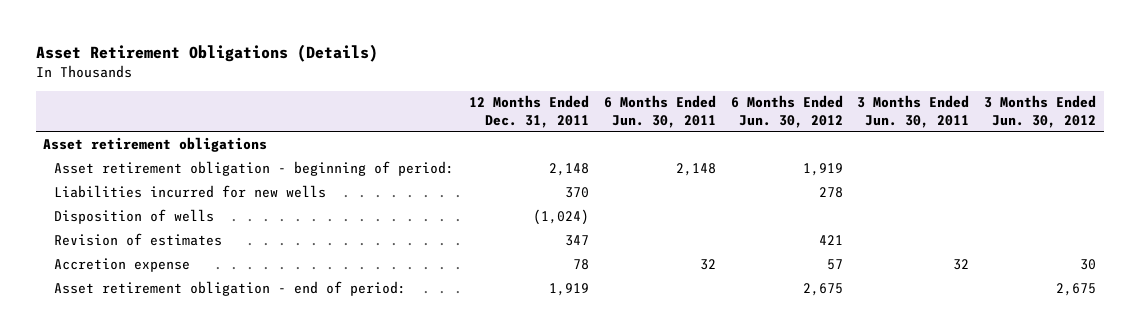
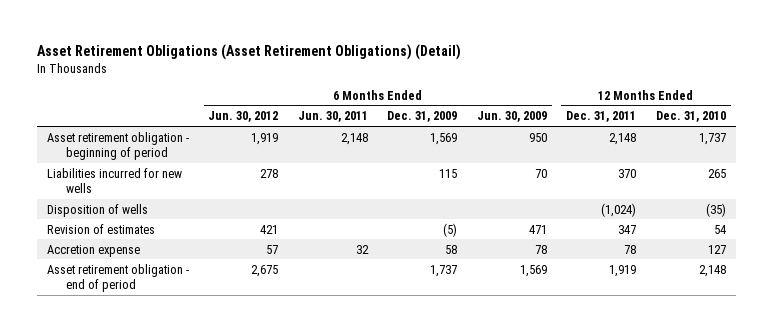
[35,43,378,62] Asset Retirement Obligations (Details) -> [37,44,462,61] Asset Retirement Obligations (Asset Retirement Obligations) (Detail)
[857,95,970,128] 3 Months Ended Jun. 30, 2011 -> none
[984,95,1097,128] 3 Months Ended Jun. 30, 2012 -> none
none -> [387,111,458,123] Dec. 31, 2009
none -> [476,111,547,123] Jun. 30, 2009
none -> [655,111,726,123] Dec. 31, 2010
[43,136,268,152] Asset retirement obligations -> none
[54,160,455,176] Asset retirement obligation - beginning of period: -> [46,131,189,161] Asset retirement obligation - beginning of period
[54,280,407,296] Asset retirement obligation - end of period: -> [46,263,189,293] Asset retirement obligation - end of period

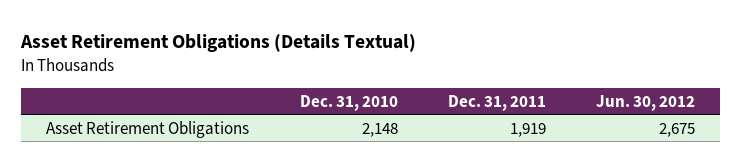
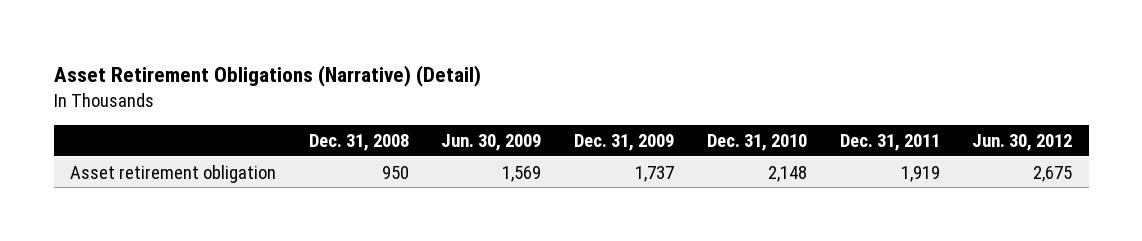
[20,33,417,52] Asset Retirement Obligations (Details Textual) -> [53,65,481,88] Asset Retirement Obligations (Narrative) (Detail)
none -> [308,133,409,151] Dec. 31, 2008
none -> [441,133,542,151] Jun. 30, 2009
none -> [574,133,675,151] Dec. 31, 2009
[46,120,250,138] Asset Retirement Obligations -> [70,164,277,183] Asset retirement obligation

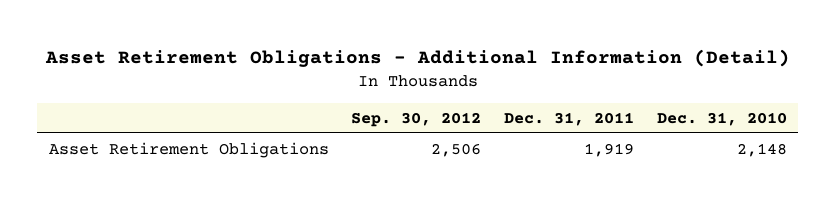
[53,65,481,88] Asset Retirement Obligations (Narrative) (Detail) -> [44,49,790,68] Asset Retirement Obligations - Additional Information (Detail)
[308,133,409,151] Dec. 31, 2008 -> none
[441,133,542,151] Jun. 30, 2009 -> none
[574,133,675,151] Dec. 31, 2009 -> none
[972,133,1073,151] Jun. 30, 2012 -> none
none -> [351,111,482,127] Sep. 30, 2012
[70,164,277,183] Asset retirement obligation -> [48,141,329,158] Asset Retirement Obligations

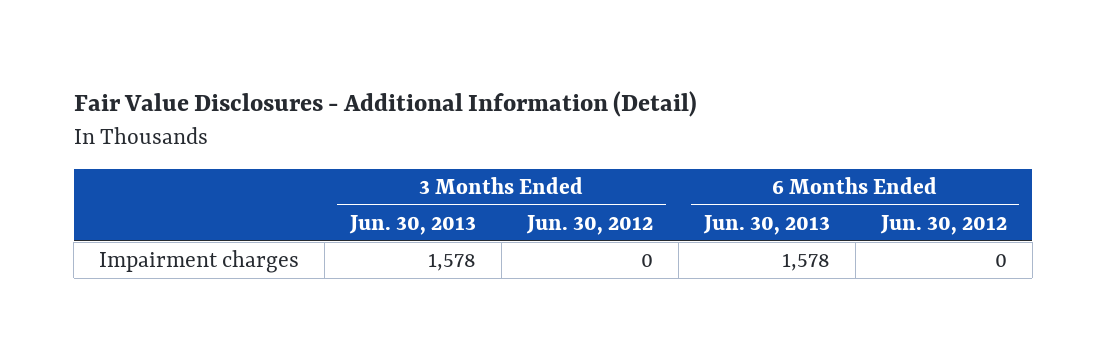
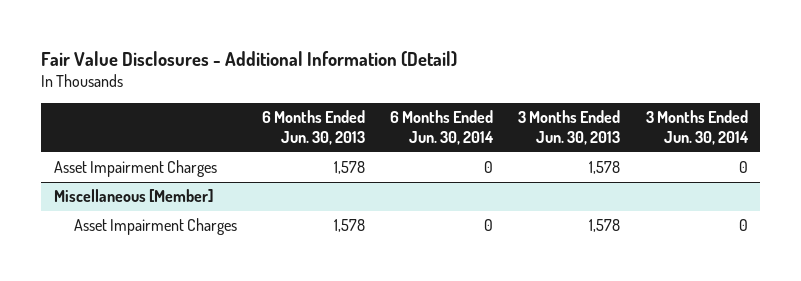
[525,214,653,235] Jun. 30, 2012 -> none
[879,214,1007,235] Jun. 30, 2012 -> none
none -> [390,110,495,146] 6 Months Ended Jun. 30, 2014
none -> [645,110,749,146] 3 Months Ended Jun. 30, 2014
[99,249,300,273] Impairment charges -> [53,160,217,178] Asset Impairment Charges
none -> [53,189,213,203] Miscellaneous [Member]
none -> [73,218,237,236] Asset Impairment Charges

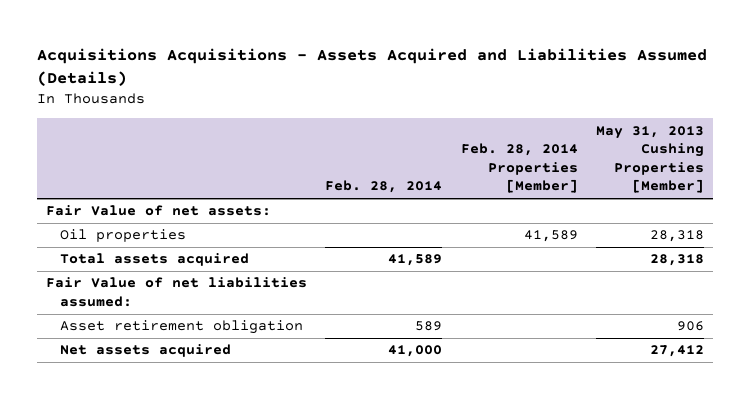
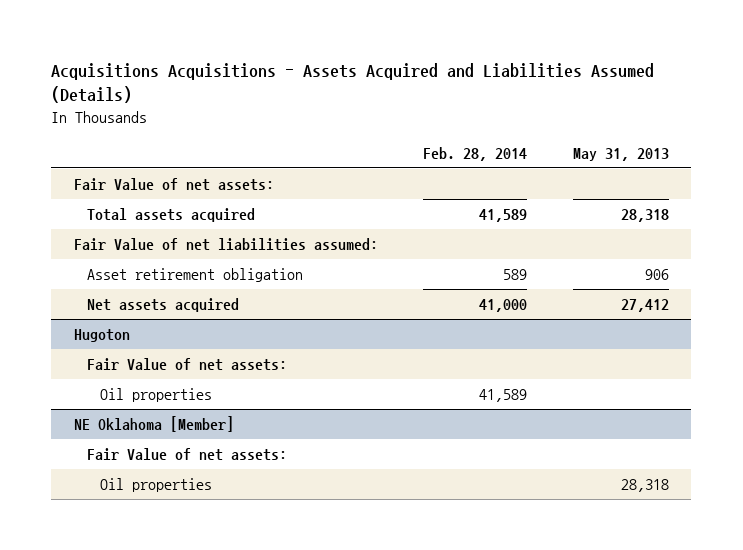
[460,143,578,194] Feb. 28, 2014 Properties [Member] -> none
[595,125,704,194] May 31, 2013 Cushing Properties [Member] -> none
none -> [572,147,669,161] May 31, 2013
[60,229,187,243] Oil properties -> none
none -> [74,329,131,343] Hugoton
none -> [87,358,288,372] Fair Value of net assets:
none -> [100,388,213,403] Oil properties
none -> [74,416,235,433] NE Oklahoma [Member]
none -> [87,448,288,462] Fair Value of net assets:
none -> [100,478,213,493] Oil properties

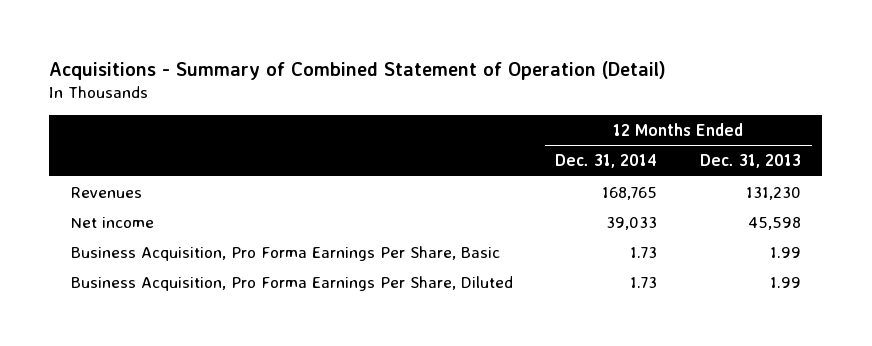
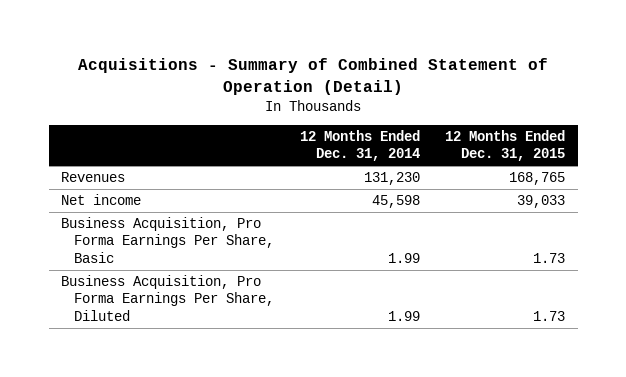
[700,154,802,169] Dec. 31, 2013 -> none
none -> [445,130,566,162] 12 Months Ended Dec. 31, 2015
[602,186,658,200] 168,765 -> [363,171,420,185] 131,230
[606,216,658,230] 39,033 -> [371,194,420,208] 45,598
[630,246,658,258] 1.73 -> [387,252,420,263] 1.99
[630,276,658,288] 1.73 -> [387,310,420,321] 1.99

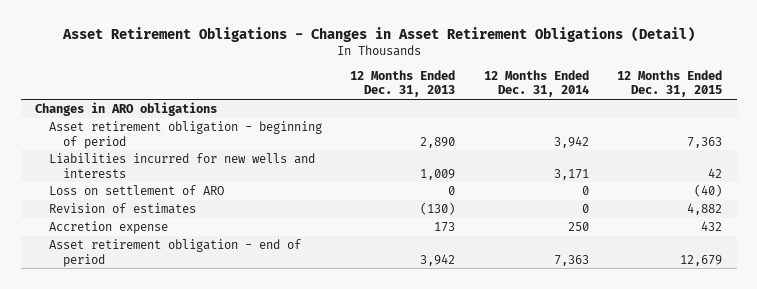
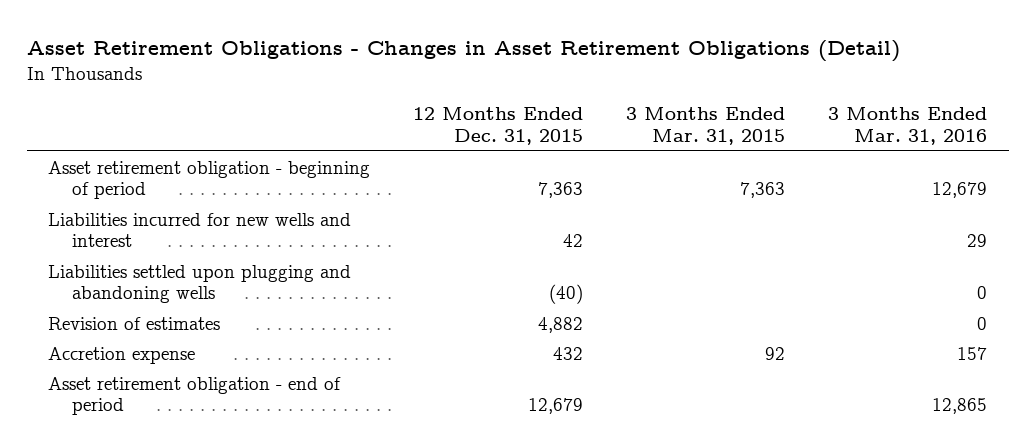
[350,69,456,98] 12 Months Ended Dec. 31, 2013 -> none
[483,69,589,98] 12 Months Ended Dec. 31, 2014 -> none
none -> [626,107,786,145] 3 Months Ended Mar. 31, 2015
none -> [828,107,988,145] 3 Months Ended Mar. 31, 2016
[34,102,217,117] Changes in ARO obligations -> none
[48,185,224,196] Loss on settlement of ARO -> none
[48,153,315,178] Liabilities incurred for new wells and interests -> [48,212,352,248] Liabilities incurred for new wells and interest
none -> [48,264,352,304] Liabilities settled upon plugging and abandoning wells

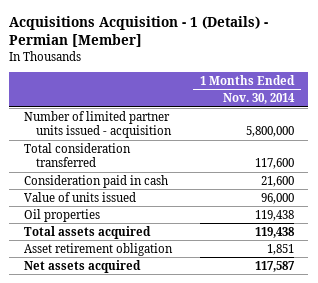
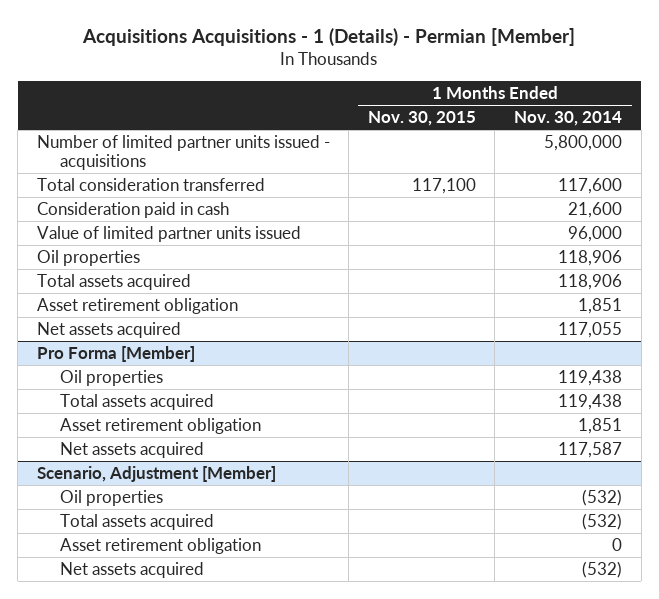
[9,16,269,48] Acquisitions Acquisition - 1 (Details) - Permian [Member] -> [82,28,576,47] Acquisitions Acquisitions - 1 (Details) - Permian [Member]
none -> [367,111,476,127] Nov. 30, 2015
[23,110,172,139] Number of limited partner units issued - acquisition -> [36,134,330,171] Number of limited partner units issued - acquisitions
[23,191,136,202] Value of units issued -> [36,225,301,242] Value of limited partner units issued
none -> [36,249,140,266] Oil properties
none -> [36,273,191,290] Total assets acquired
none -> [36,297,238,314] Asset retirement obligation
none -> [36,321,181,338] Net assets acquired
none -> [36,345,195,362] Pro Forma [Member]
none -> [36,465,276,482] Scenario, Adjustment [Member]
none -> [60,489,164,506] Oil properties
none -> [60,513,215,530] Total assets acquired
none -> [60,537,262,554] Asset retirement obligation
none -> [60,561,205,578] Net assets acquired

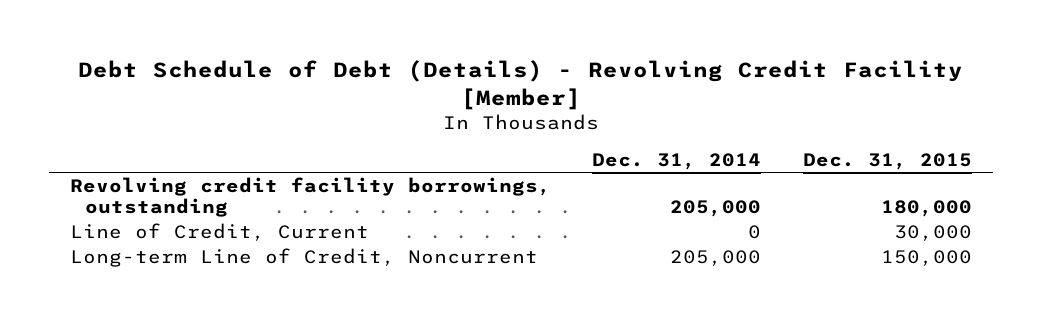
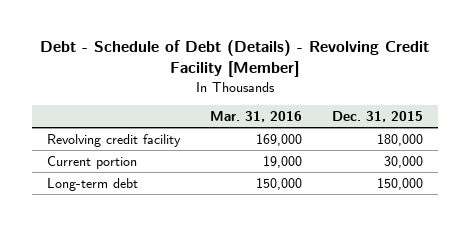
[77,59,963,110] Debt Schedule of Debt (Details) - Revolving Credit Facility [Member] -> [39,40,429,78] Debt - Schedule of Debt (Details) - Revolving Credit Facility [Member]
[592,152,762,170] Dec. 31, 2014 -> none
none -> [209,110,302,122] Mar. 31, 2016
[69,176,551,217] Revolving credit facility borrowings, outstanding -> [46,133,181,147] Revolving credit facility
[69,222,369,241] Line of Credit, Current -> [46,155,137,169] Current portion
[69,247,538,267] Long-term Line of Credit, Noncurrent -> [46,177,138,191] Long-term debt

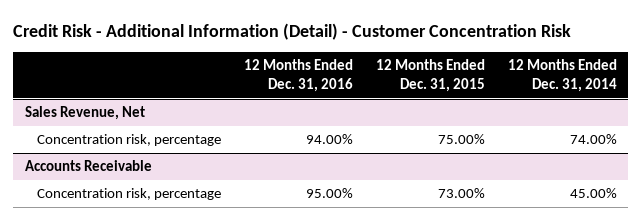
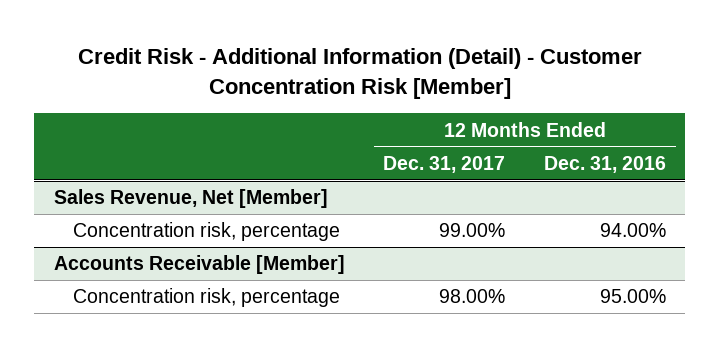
[13,22,572,40] Credit Risk - Additional Information (Detail) - Customer Concentration Risk -> [77,48,642,100] Credit Risk - Additional Information (Detail) - Customer Concentration Risk [Member]
[375,59,485,93] 12 Months Ended Dec. 31, 2015 -> none
[507,59,617,93] 12 Months Ended Dec. 31, 2014 -> none
none -> [383,155,506,173] Dec. 31, 2017
[24,106,145,121] Sales Revenue, Net -> [53,189,328,209] Sales Revenue, Net [Member]
[24,160,152,172] Accounts Receivable -> [53,255,345,275] Accounts Receivable [Member]

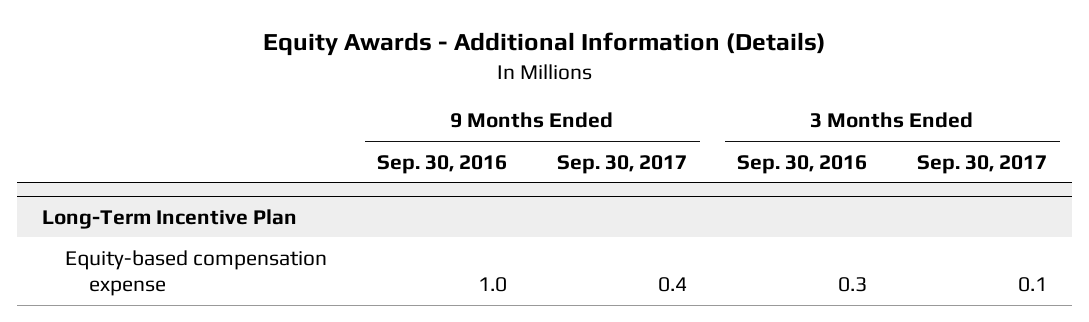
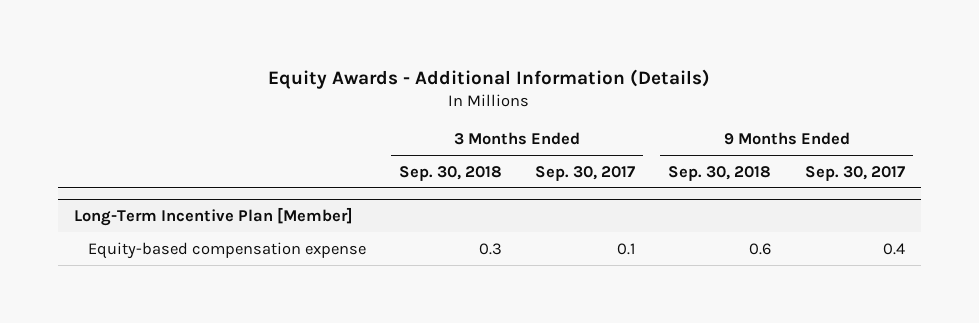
[377,154,508,174] Sep. 30, 2016 -> none
[737,154,868,174] Sep. 30, 2016 -> none
none -> [398,165,502,181] Sep. 30, 2018
none -> [668,165,772,181] Sep. 30, 2018
[42,208,298,229] Long-Term Incentive Plan -> [74,207,354,227] Long-Term Incentive Plan [Member]

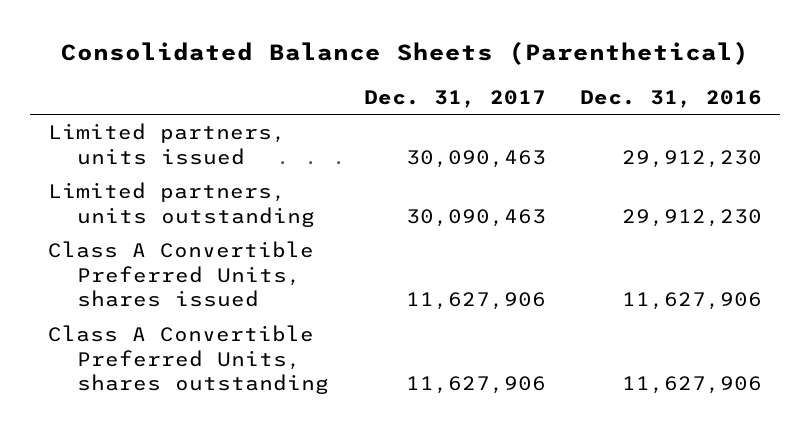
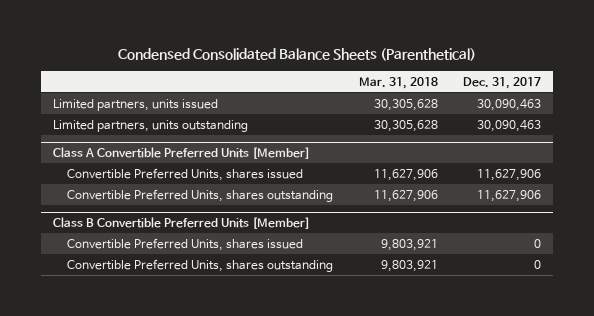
[61,41,750,66] Consolidated Balance Sheets (Parenthetical) -> [118,48,477,62] Condensed Consolidated Balance Sheets (Parenthetical)
[580,89,763,108] Dec. 31, 2016 -> none
none -> [358,76,438,89] Mar. 31, 2018
none -> [53,146,311,159] Class A Convertible Preferred Units [Member]
[47,240,314,308] Class A Convertible Preferred Units, shares issued -> [67,167,304,181] Convertible Preferred Units, shares issued
[47,324,329,395] Class A Convertible Preferred Units, shares outstanding -> [67,188,334,202] Convertible Preferred Units, shares outstanding
none -> [53,216,311,229] Class B Convertible Preferred Units [Member]
none -> [67,237,304,251] Convertible Preferred Units, shares issued
none -> [67,258,334,272] Convertible Preferred Units, shares outstanding

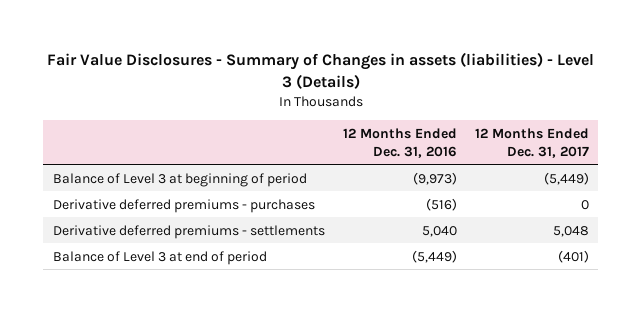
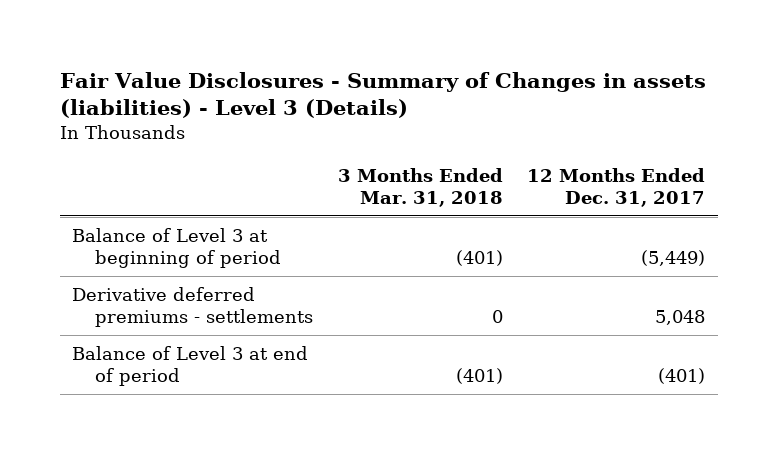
[342,127,457,158] 12 Months Ended Dec. 31, 2016 -> none
none -> [337,167,503,208] 3 Months Ended Mar. 31, 2018
[52,198,315,213] Derivative deferred premiums - purchases -> none

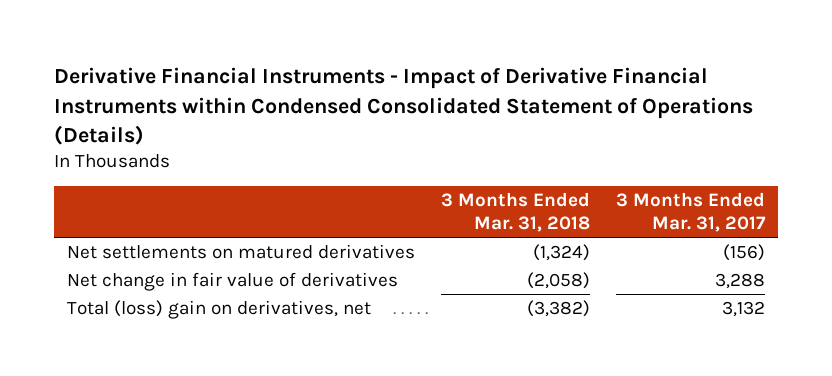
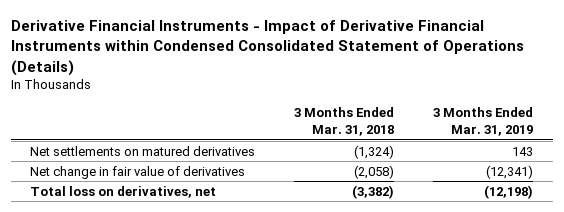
[616,192,767,233] 3 Months Ended Mar. 31, 2017 -> none
none -> [433,107,534,137] 3 Months Ended Mar. 31, 2019
[67,299,372,319] Total (loss) gain on derivatives, net -> [30,185,217,198] Total loss on derivatives, net

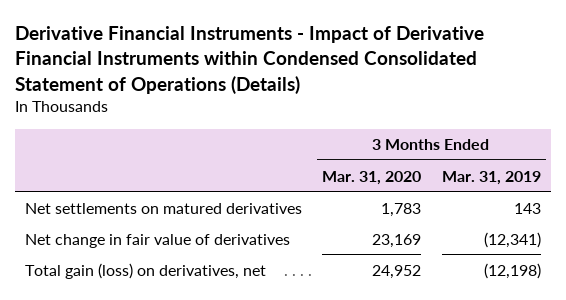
[294,107,395,137] 3 Months Ended Mar. 31, 2018 -> none
none -> [322,170,422,185] Mar. 31, 2020
[30,185,217,198] Total loss on derivatives, net -> [25,262,267,279] Total gain (loss) on derivatives, net

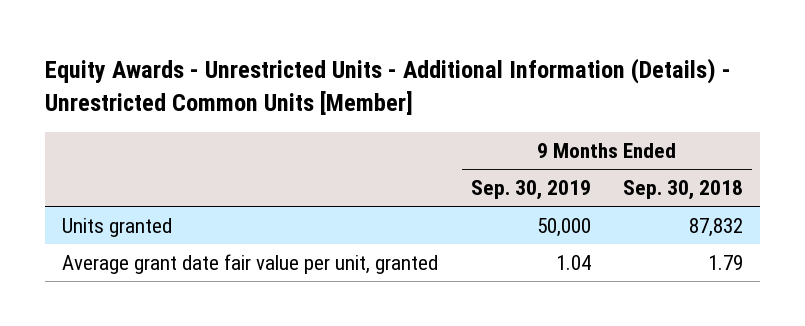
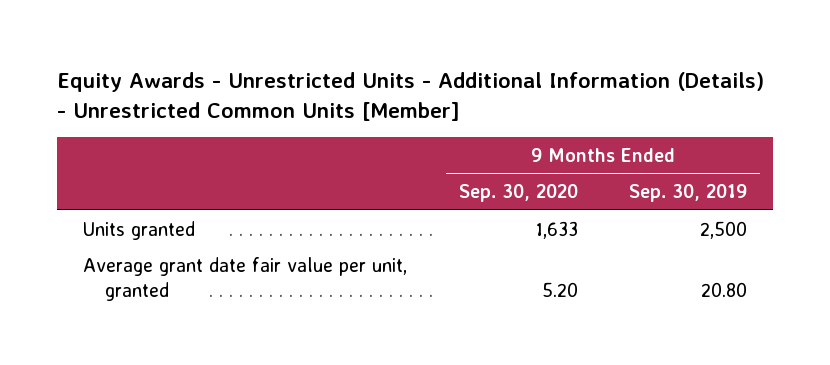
[623,180,744,201] Sep. 30, 2018 -> none
none -> [458,184,578,203] Sep. 30, 2020
[536,218,591,238] 50,000 -> [700,220,748,239] 2,500
[555,255,591,271] 1.04 -> [701,281,748,297] 20.80

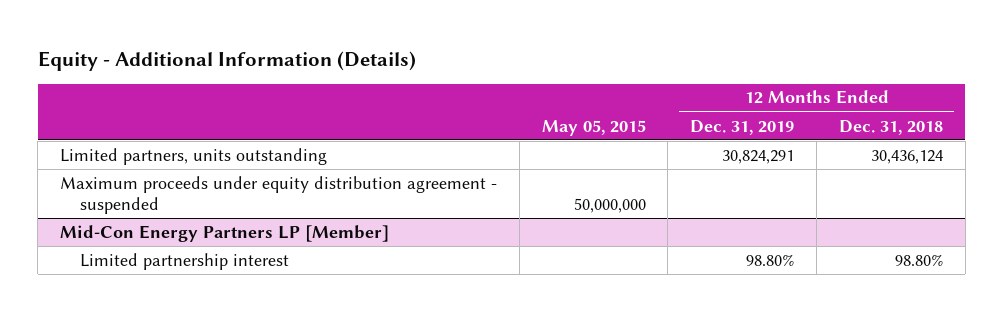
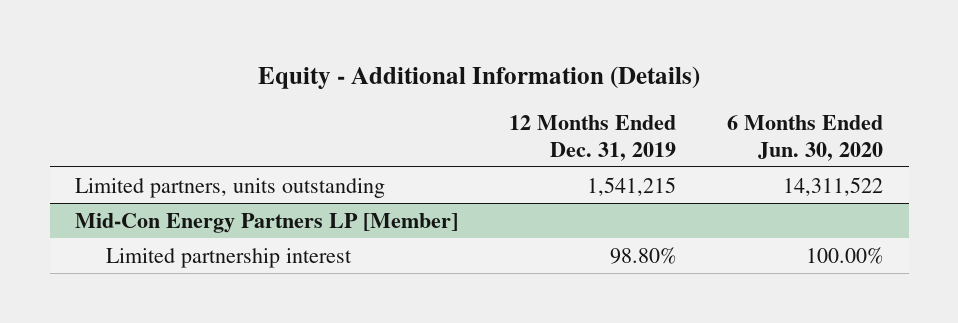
[541,119,646,136] May 05, 2015 -> none
[838,119,943,135] Dec. 31, 2018 -> none
none -> [727,114,884,161] 6 Months Ended Jun. 30, 2020
[60,175,498,215] Maximum proceeds under equity distribution agreement - suspended -> none
[722,149,795,164] 30,824,291 -> [587,176,677,196] 1,541,215

